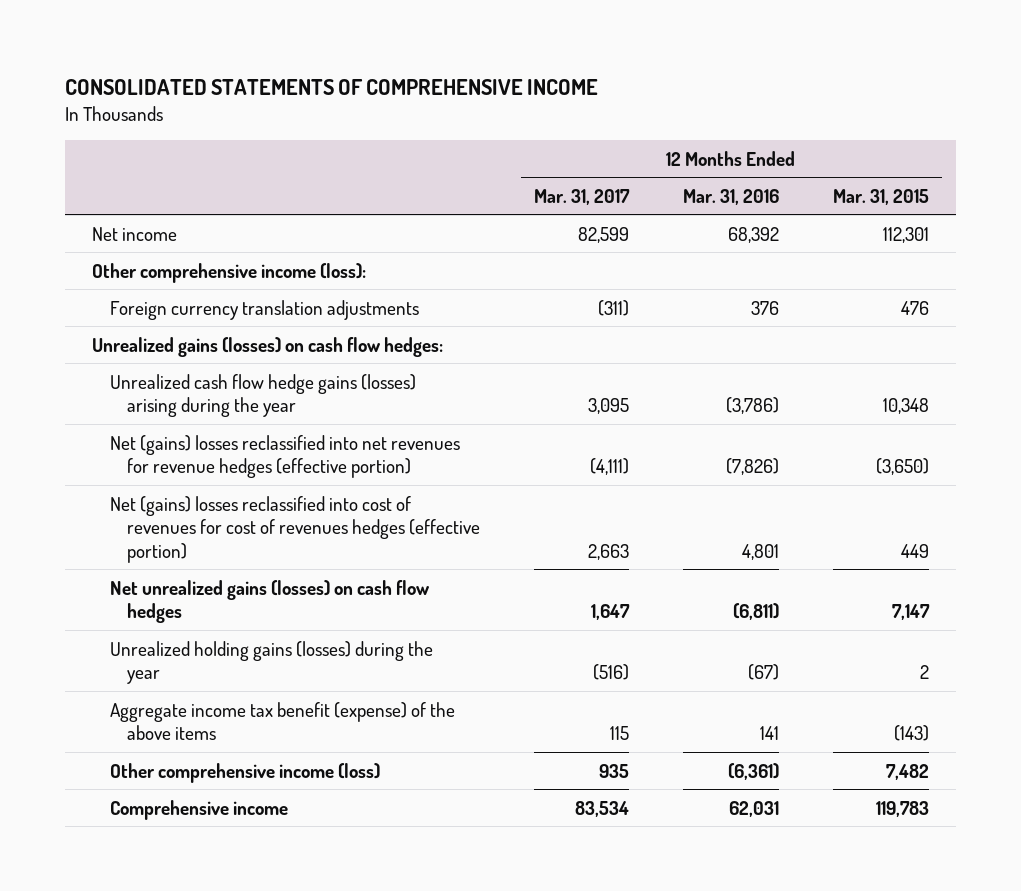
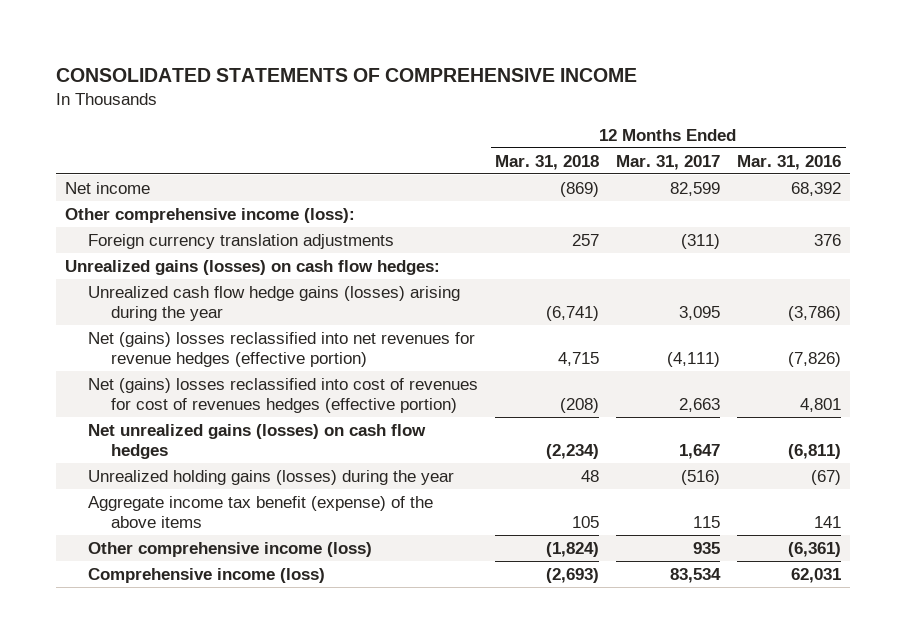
[832,188,929,205] Mar. 31, 2015 -> none
none -> [494,154,599,170] Mar. 31, 2018
[109,799,288,820] Comprehensive income -> [87,567,325,583] Comprehensive income (loss)

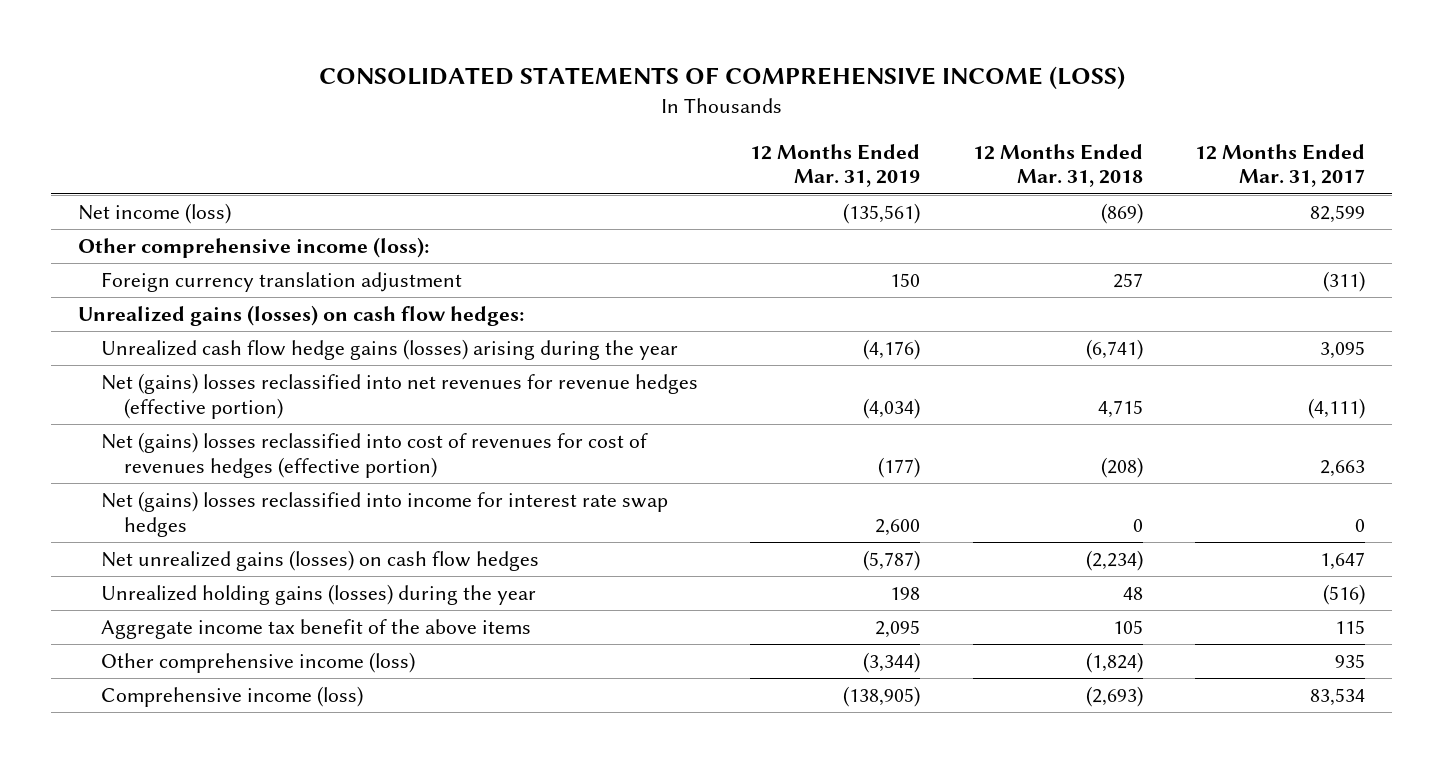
[56,68,638,83] CONSOLIDATED STATEMENTS OF COMPREHENSIVE INCOME -> [318,66,1125,90] CONSOLIDATED STATEMENTS OF COMPREHENSIVE INCOME (LOSS)
[737,154,842,170] Mar. 31, 2016 -> none
none -> [750,143,921,188] 12 Months Ended Mar. 31, 2019
[64,181,150,194] Net income -> [77,203,231,225] Net income (loss)
[87,233,394,249] Foreign currency translation adjustments -> [100,272,462,293] Foreign currency translation adjustment
none -> [100,491,668,537] Net (gains) losses reclassified into income for interest rate swap hedges
[87,495,433,528] Aggregate income tax benefit (expense) of the above items -> [100,619,531,640] Aggregate income tax benefit of the above items

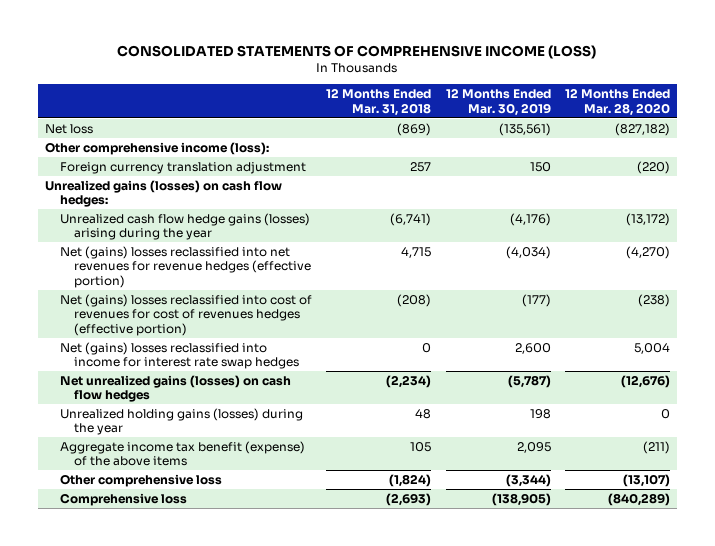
[750,143,921,188] 12 Months Ended Mar. 31, 2019 -> none
[1195,143,1366,188] 12 Months Ended Mar. 31, 2017 -> none
none -> [445,87,551,116] 12 Months Ended Mar. 30, 2019
none -> [564,87,670,116] 12 Months Ended Mar. 28, 2020
[77,203,231,225] Net income (loss) -> [44,123,93,134] Net loss
[100,619,531,640] Aggregate income tax benefit of the above items -> [59,440,305,467] Aggregate income tax benefit (expense) of the above items
[100,652,415,674] Other comprehensive income (loss) -> [59,473,222,487] Other comprehensive loss
[100,686,363,708] Comprehensive income (loss) -> [59,492,187,506] Comprehensive loss

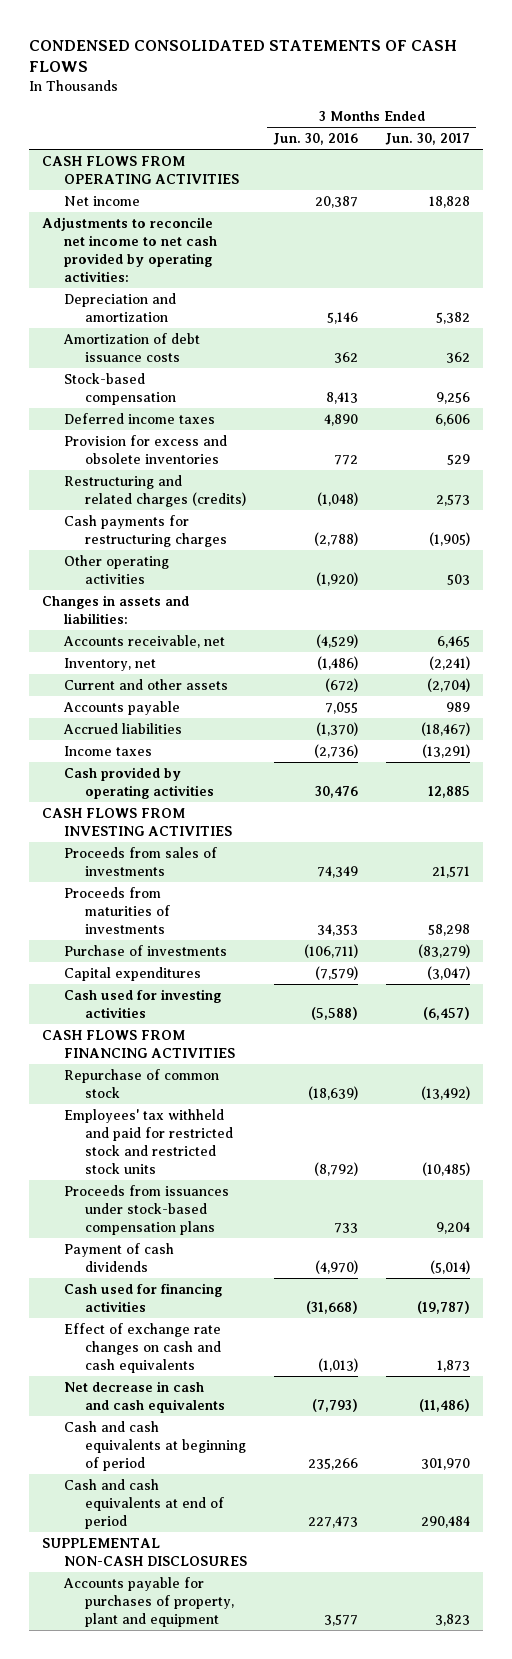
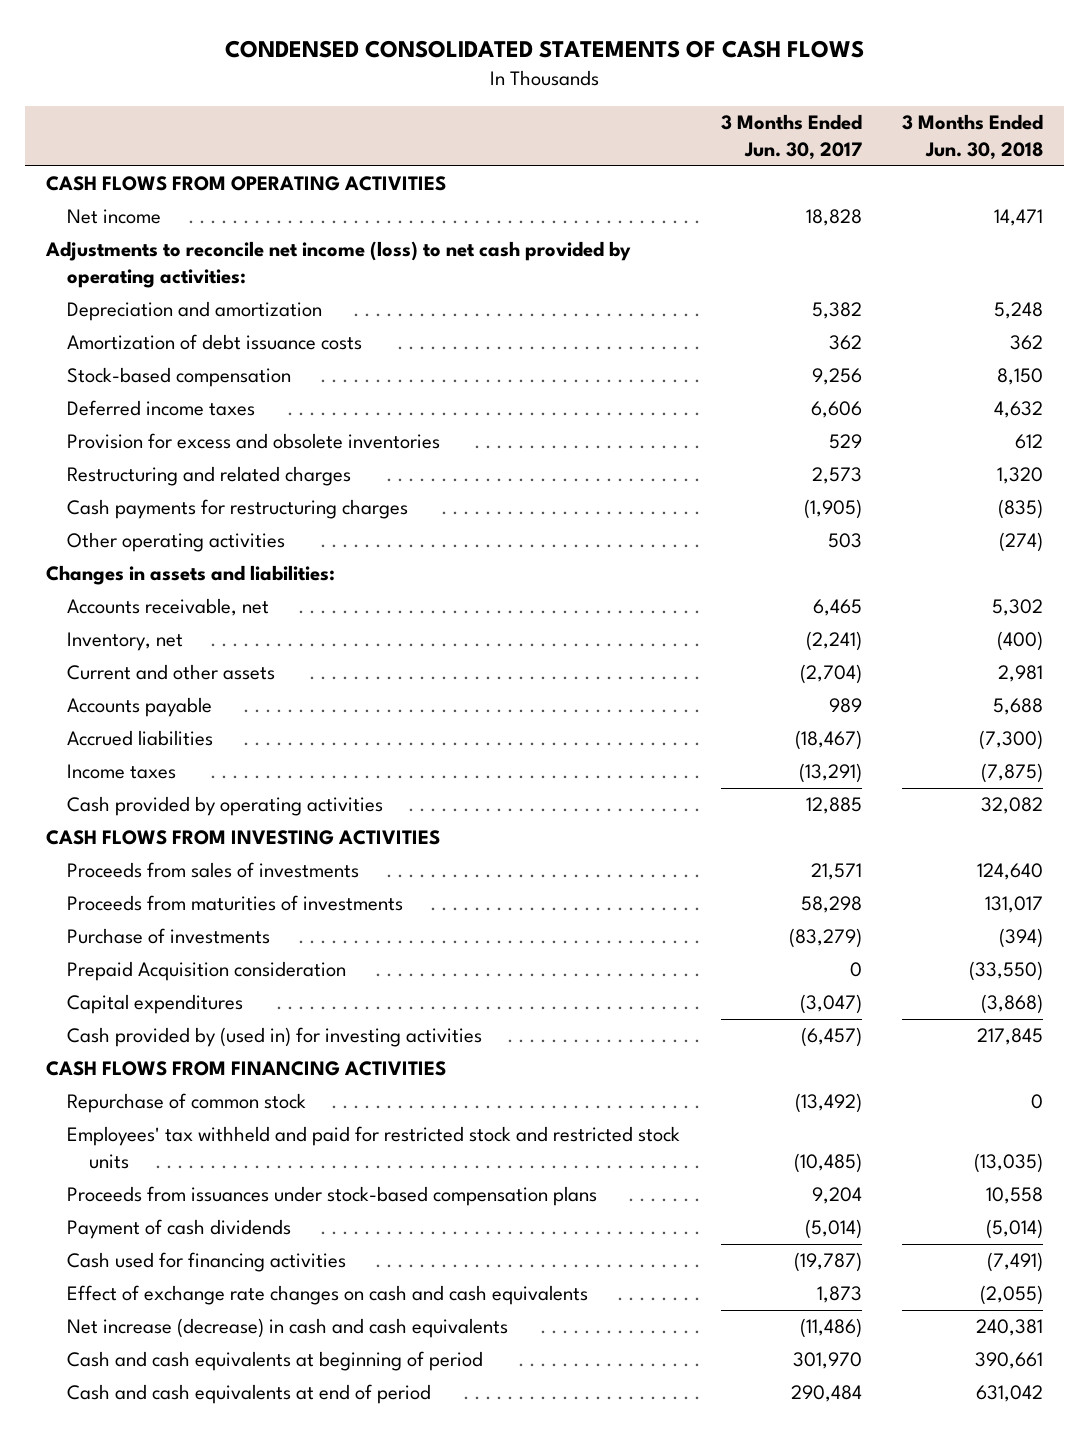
[273,133,359,146] Jun. 30, 2016 -> none
none -> [902,114,1044,161] 3 Months Ended Jun. 30, 2018
[42,216,217,282] Adjustments to reconcile net income to net cash provided by operating activities: -> [44,241,631,289] Adjustments to reconcile net income (loss) to net cash provided by operating activities:
[63,474,247,507] Restructuring and related charges (credits) -> [67,466,352,487] Restructuring and related charges
none -> [67,961,347,982] Prepaid Acquisition consideration
[63,988,221,1018] Cash used for investing activities -> [67,1027,483,1048] Cash provided by (used in) for investing activities
[63,1380,226,1413] Net decrease in cash and cash equivalents -> [67,1318,509,1339] Net increase (decrease) in cash and cash equivalents
[42,1537,247,1566] SUPPLEMENTAL NON-CASH DISCLOSURES -> none
[62,1576,235,1627] Accounts payable for purchases of property, plant and equipment -> none

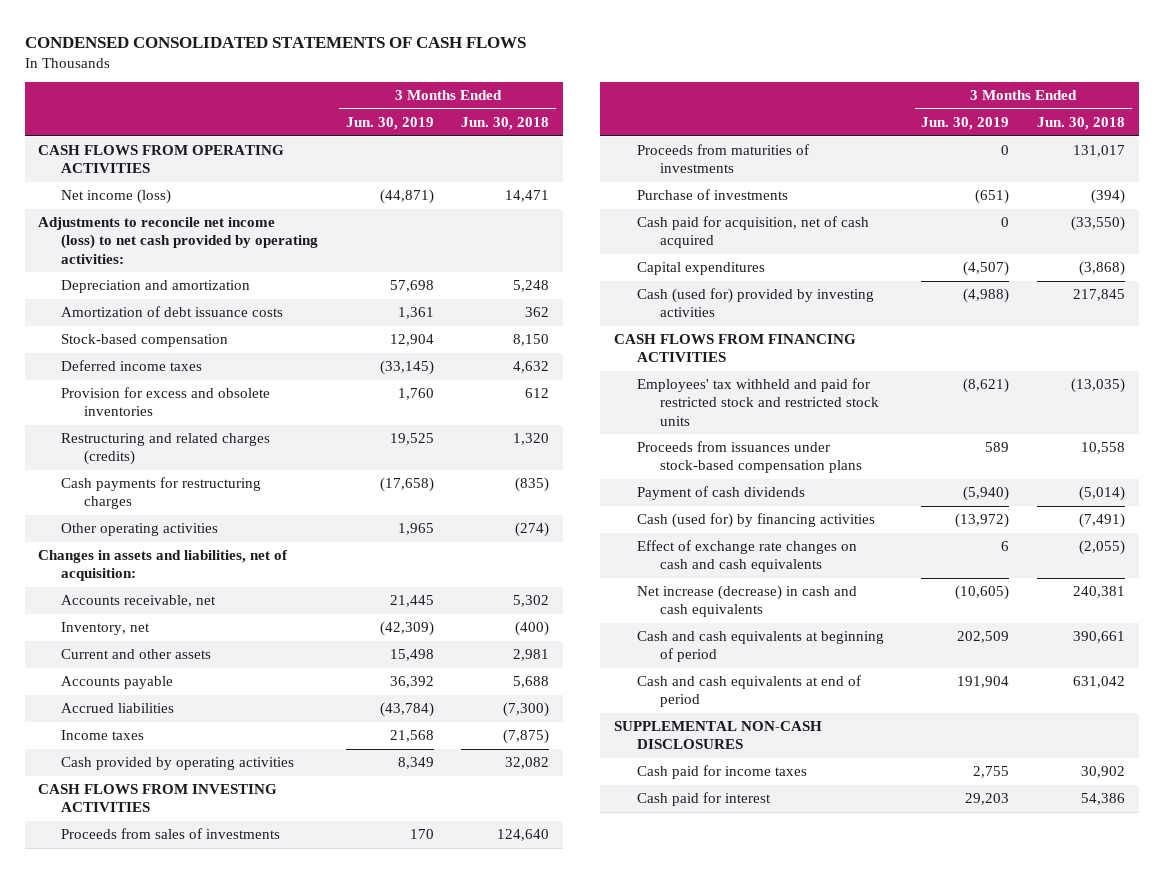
[720,114,862,161] 3 Months Ended Jun. 30, 2017 -> none
none -> [345,117,434,131] Jun. 30, 2019
[67,209,162,225] Net income -> [61,189,172,205] Net income (loss)
[67,466,352,487] Restructuring and related charges -> [61,433,271,466] Restructuring and related charges (credits)
[45,565,335,586] Changes in assets and liabilities: -> [38,550,289,582] Changes in assets and liabilities, net of acquisition:
[67,961,347,982] Prepaid Acquisition consideration -> [636,216,869,249] Cash paid for acquisition, net of cash acquired
[67,1027,483,1048] Cash provided by (used in) for investing activities -> [636,288,874,318] Cash (used for) provided by investing activities
[67,1093,307,1114] Repurchase of common stock -> none
[67,1252,347,1273] Cash used for financing activities -> [636,513,875,529] Cash (used for) by financing activities
none -> [613,721,822,750] SUPPLEMENTAL NON-CASH DISCLOSURES
none -> [636,765,807,780] Cash paid for income taxes
none -> [636,792,771,807] Cash paid for interest

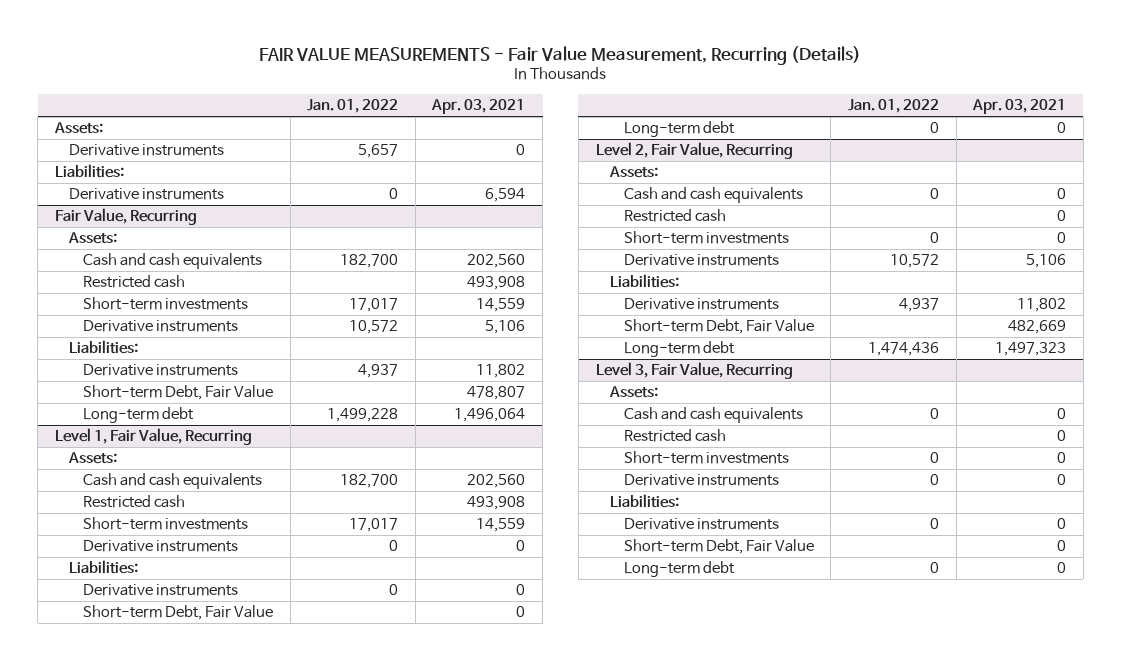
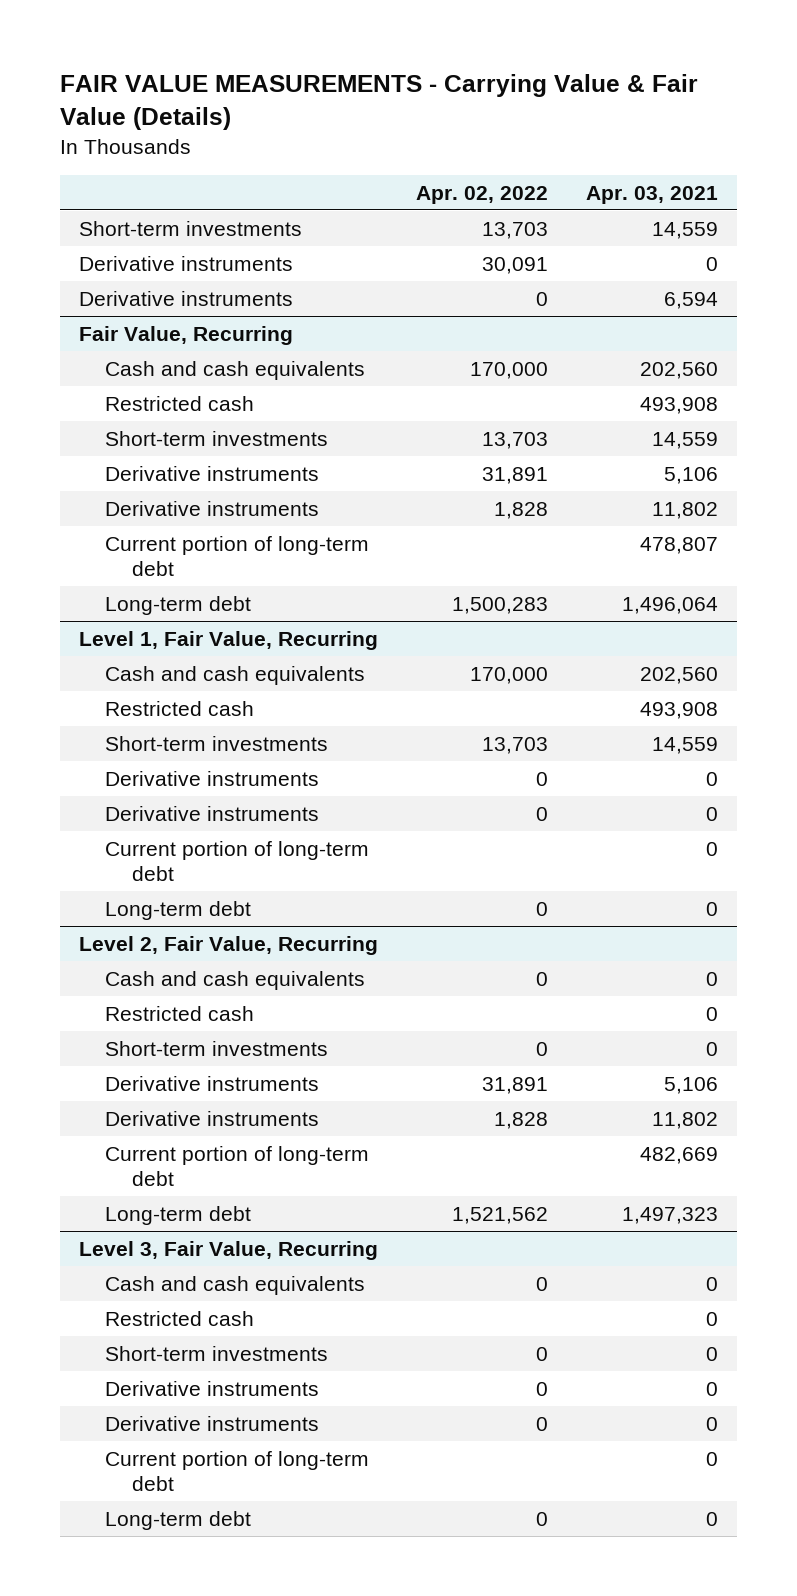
[259,46,862,66] FAIR VALUE MEASUREMENTS - Fair Value Measurement, Recurring (Details) -> [59,74,698,131] FAIR VALUE MEASUREMENTS - Carrying Value & Fair Value (Details)
[307,99,399,114] Jan. 01, 2022 -> none
none -> [415,185,548,204] Apr. 02, 2022
[53,122,103,135] Assets: -> none
none -> [78,220,302,236] Short-term investments
[54,164,124,179] Liabilities: -> none
[67,232,117,245] Assets: -> none
[68,340,138,355] Liabilities: -> none
[83,385,274,401] Short-term Debt, Fair Value -> [105,535,370,577] Current portion of long-term debt
[67,452,117,465] Assets: -> none
[68,560,138,575] Liabilities: -> none
[83,605,274,621] Short-term Debt, Fair Value -> [105,840,370,882] Current portion of long-term debt
[608,166,658,179] Assets: -> none
[609,274,679,289] Liabilities: -> none
[623,319,814,335] Short-term Debt, Fair Value -> [105,1145,370,1187] Current portion of long-term debt
[608,386,658,399] Assets: -> none
[609,494,679,509] Liabilities: -> none
[623,539,814,555] Short-term Debt, Fair Value -> [105,1450,370,1492] Current portion of long-term debt

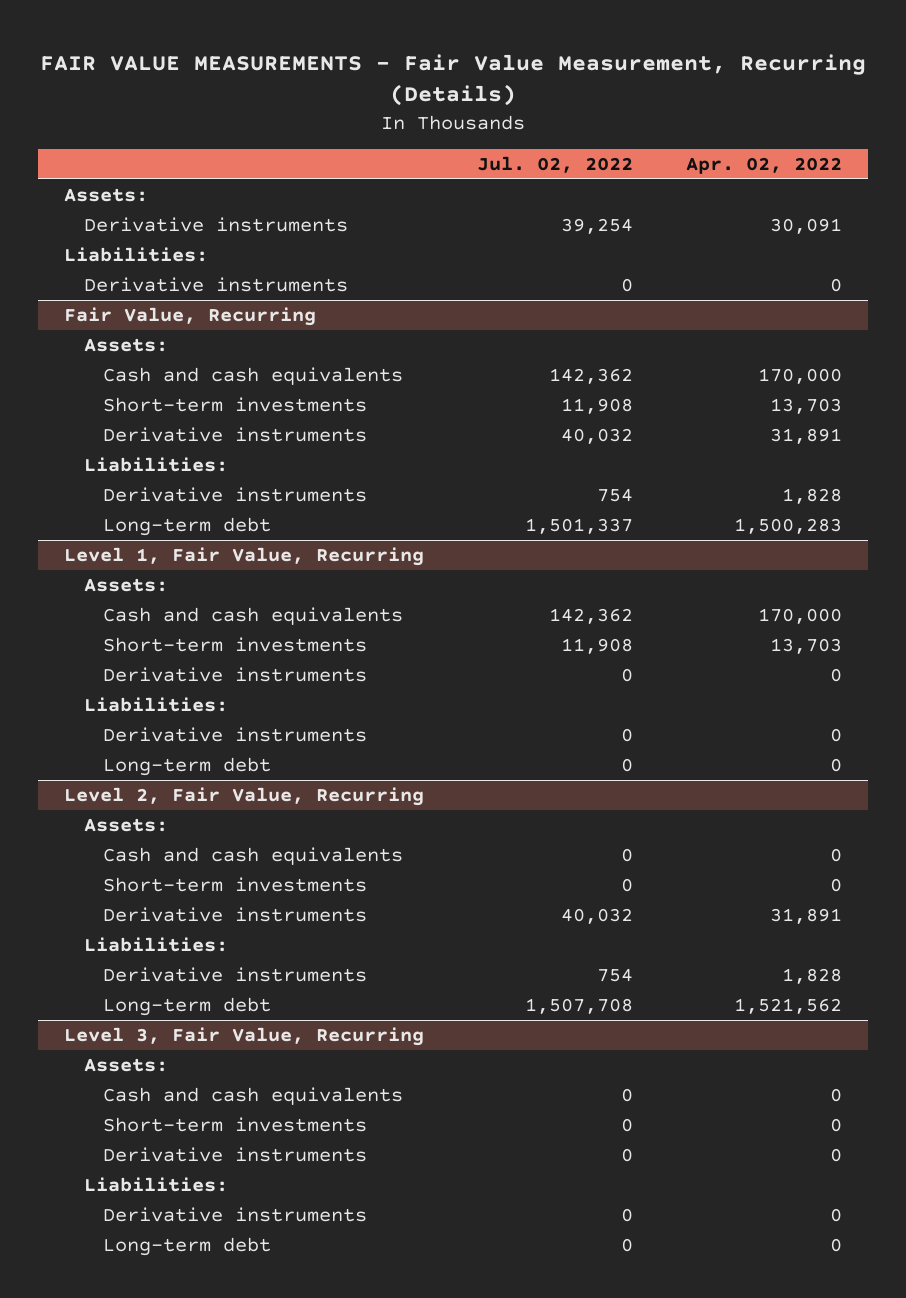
[59,74,698,131] FAIR VALUE MEASUREMENTS - Carrying Value & Fair Value (Details) -> [39,53,866,107] FAIR VALUE MEASUREMENTS - Fair Value Measurement, Recurring (Details)
[586,185,719,204] Apr. 03, 2021 -> none
none -> [476,156,633,174] Jul. 02, 2022
[78,220,302,236] Short-term investments -> none
none -> [64,187,149,202] Assets:
none -> [64,246,209,262] Liabilities:
none -> [83,337,168,352] Assets:
[105,395,255,411] Restricted cash -> none
none -> [83,456,228,472] Liabilities:
[105,535,370,577] Current portion of long-term debt -> none
none -> [83,577,168,592] Assets:
[105,700,255,716] Restricted cash -> none
none -> [83,696,228,712] Liabilities:
[105,840,370,882] Current portion of long-term debt -> none
none -> [83,817,168,832] Assets:
[105,1005,255,1021] Restricted cash -> none
none -> [83,936,228,952] Liabilities:
[105,1145,370,1187] Current portion of long-term debt -> none
none -> [83,1057,168,1072] Assets:
[105,1310,255,1326] Restricted cash -> none
none -> [83,1176,228,1192] Liabilities:
[105,1450,370,1492] Current portion of long-term debt -> none

